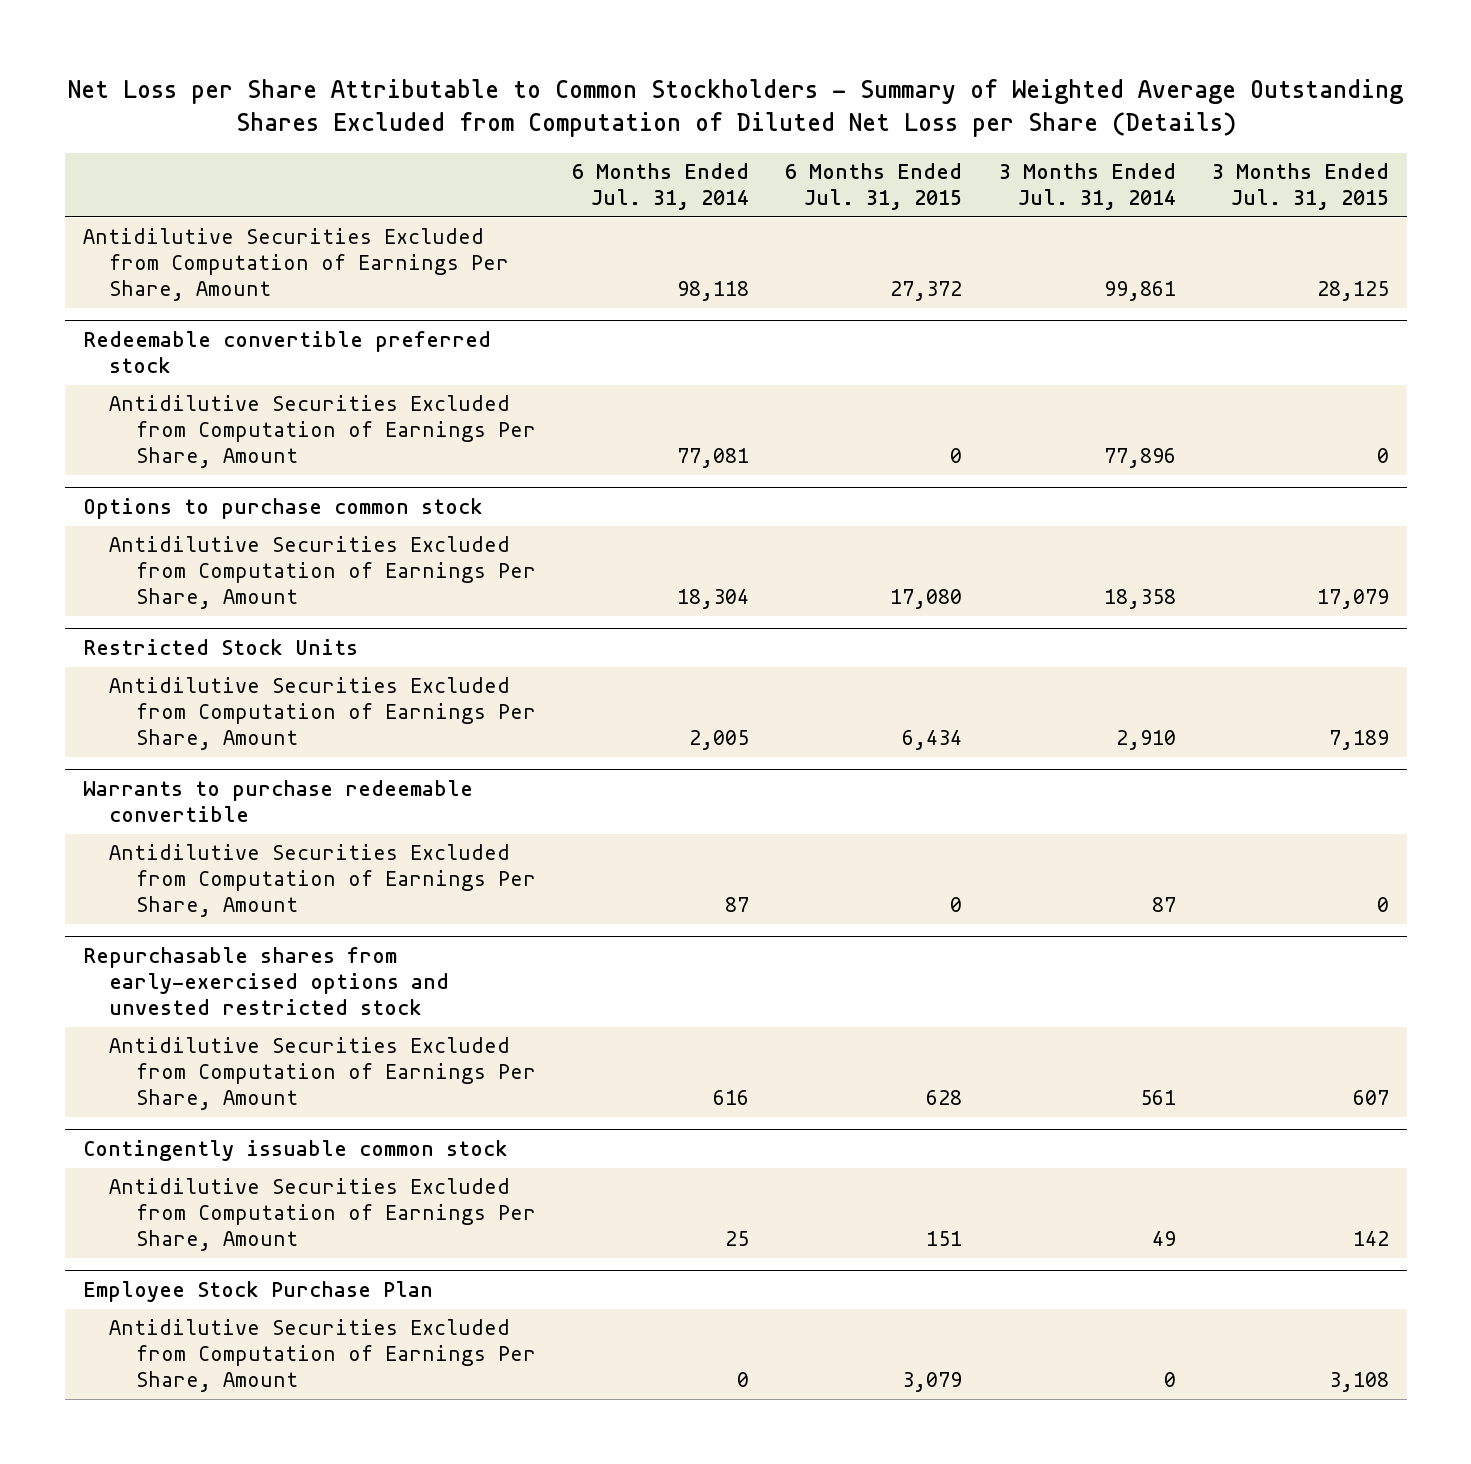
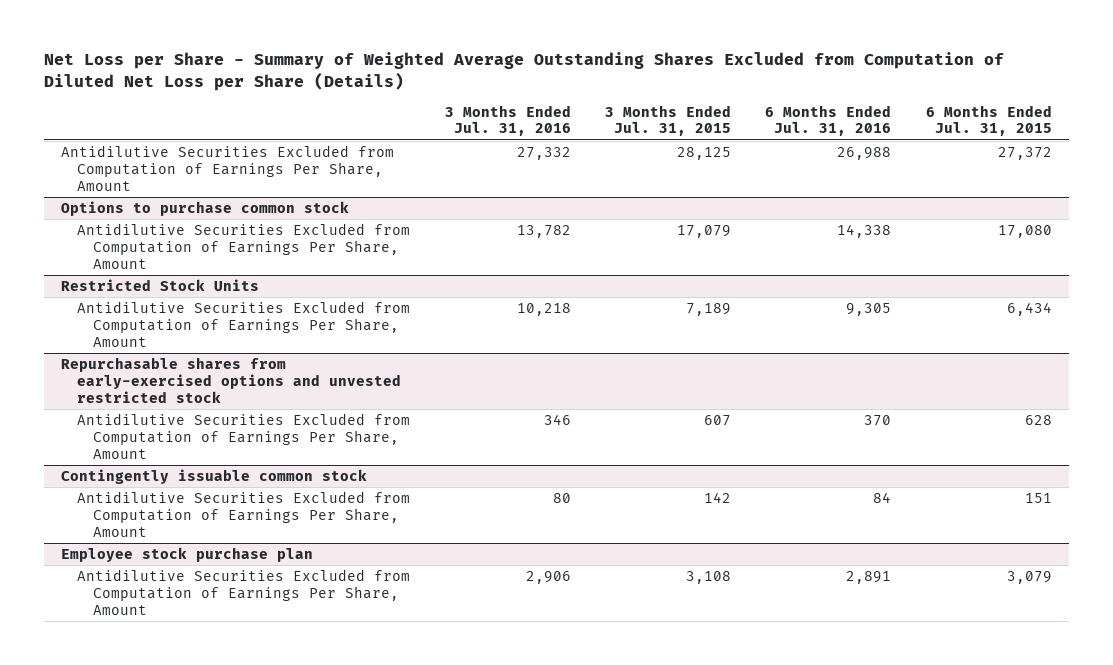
[67,78,1403,138] Net Loss per Share Attributable to Common Stockholders - Summary of Weighted Average Outstanding Shares Excluded from Computation of Diluted Net Loss per Share (Details) -> [43,52,1004,91] Net Loss per Share - Summary of Weighted Average Outstanding Shares Excluded from Computation of Diluted Net Loss per Share (Details)
[572,163,750,211] 6 Months Ended Jul. 31, 2014 -> none
[998,163,1176,211] 3 Months Ended Jul. 31, 2014 -> none
none -> [444,104,571,137] 3 Months Ended Jul. 31, 2016
none -> [765,104,892,137] 6 Months Ended Jul. 31, 2016
[82,331,491,374] Redeemable convertible preferred stock -> none
[109,395,537,469] Antidilutive Securities Excluded from Computation of Earnings Per Share, Amount -> none
[82,780,473,823] Warrants to purchase redeemable convertible -> none
[109,844,537,918] Antidilutive Securities Excluded from Computation of Earnings Per Share, Amount -> none
[82,1281,433,1303] Employee Stock Purchase Plan -> [60,546,313,562] Employee stock purchase plan

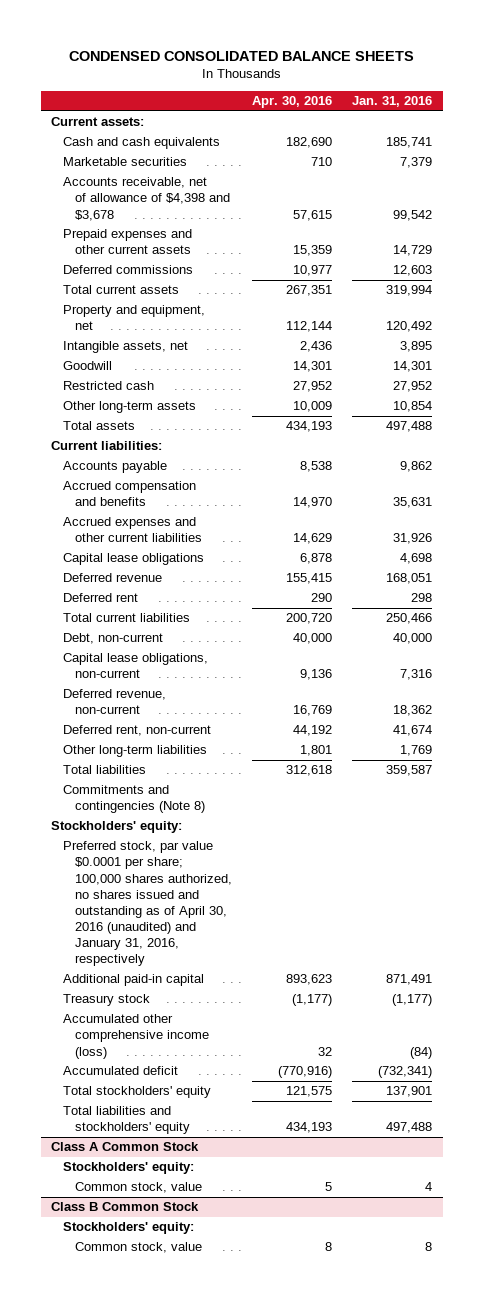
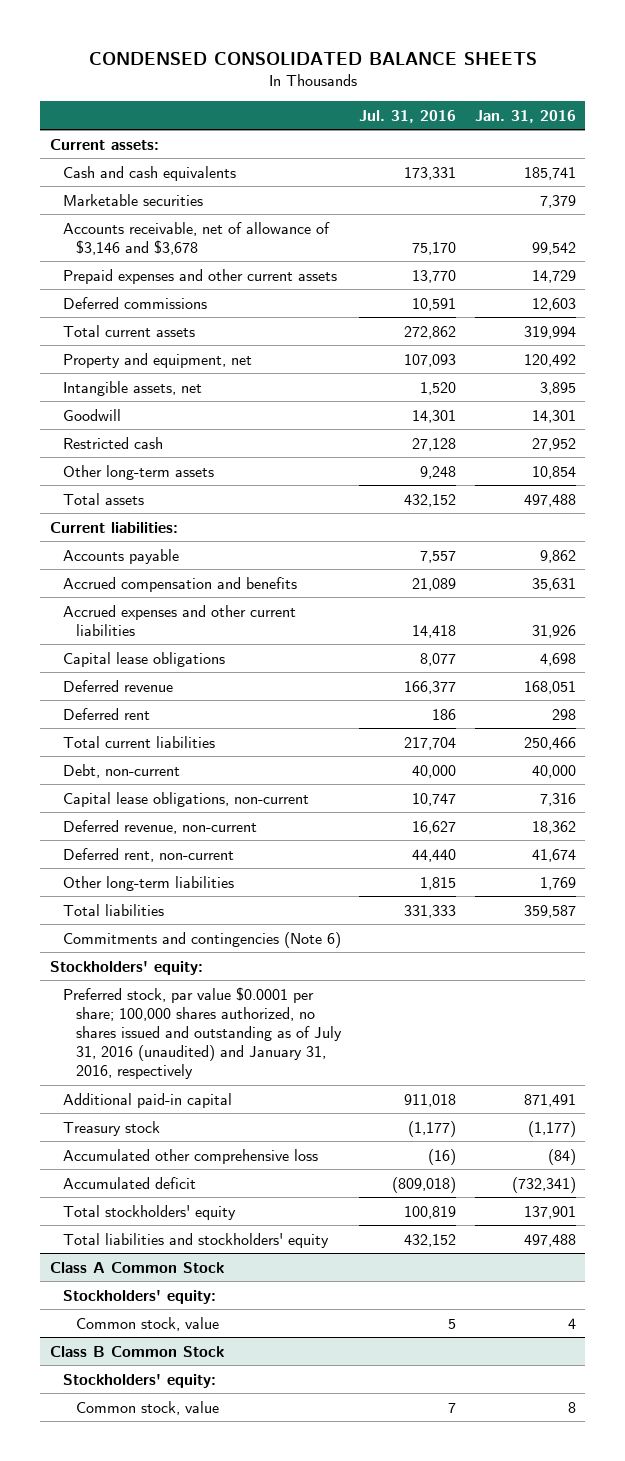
[252,95,333,108] Apr. 30, 2016 -> none
none -> [359,109,457,123] Jul. 31, 2016
[62,177,230,221] Accounts receivable, net of allowance of $4,398 and $3,678 -> [62,221,330,255] Accounts receivable, net of allowance of $3,146 and $3,678
[62,785,205,814] Commitments and contingencies (Note 8) -> [62,931,341,948] Commitments and contingencies (Note 6)
[62,841,232,966] Preferred stock, par value $0.0001 per share; 100,000 shares authorized, no shares issued and outstanding as of April 30, 2016 (unaudited) and January 31, 2016, respectively -> [62,986,342,1080] Preferred stock, par value $0.0001 per share; 100,000 shares authorized, no shares issued and outstanding as of July 31, 2016 (unaudited) and January 31, 2016, respectively
[62,1014,209,1059] Accumulated other comprehensive income (loss) -> [62,1148,318,1164] Accumulated other comprehensive loss

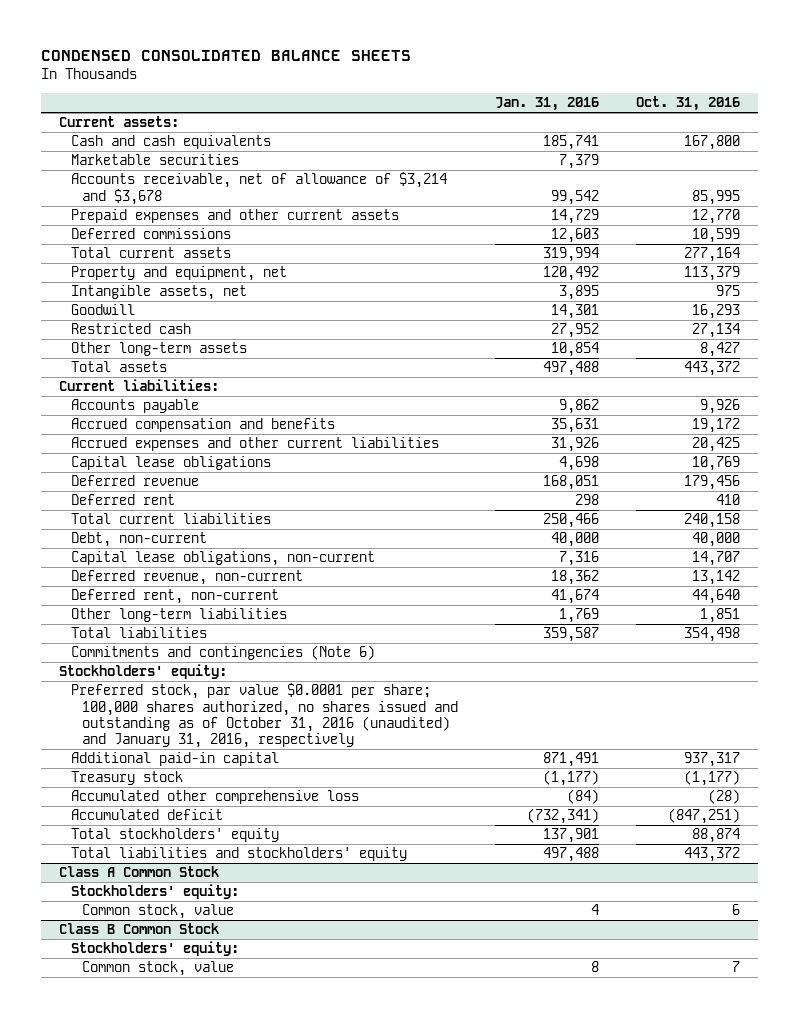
[359,109,457,123] Jul. 31, 2016 -> none
none -> [635,96,740,112] Oct. 31, 2016
[62,221,330,255] Accounts receivable, net of allowance of $3,146 and $3,678 -> [70,172,447,205] Accounts receivable, net of allowance of $3,214 and $3,678
[62,986,342,1080] Preferred stock, par value $0.0001 per share; 100,000 shares authorized, no shares issued and outstanding as of July 31, 2016 (unaudited) and January 31, 2016, respectively -> [70,683,459,749] Preferred stock, par value $0.0001 per share; 100,000 shares authorized, no shares issued and outstanding as of October 31, 2016 (unaudited) and January 31, 2016, respectively

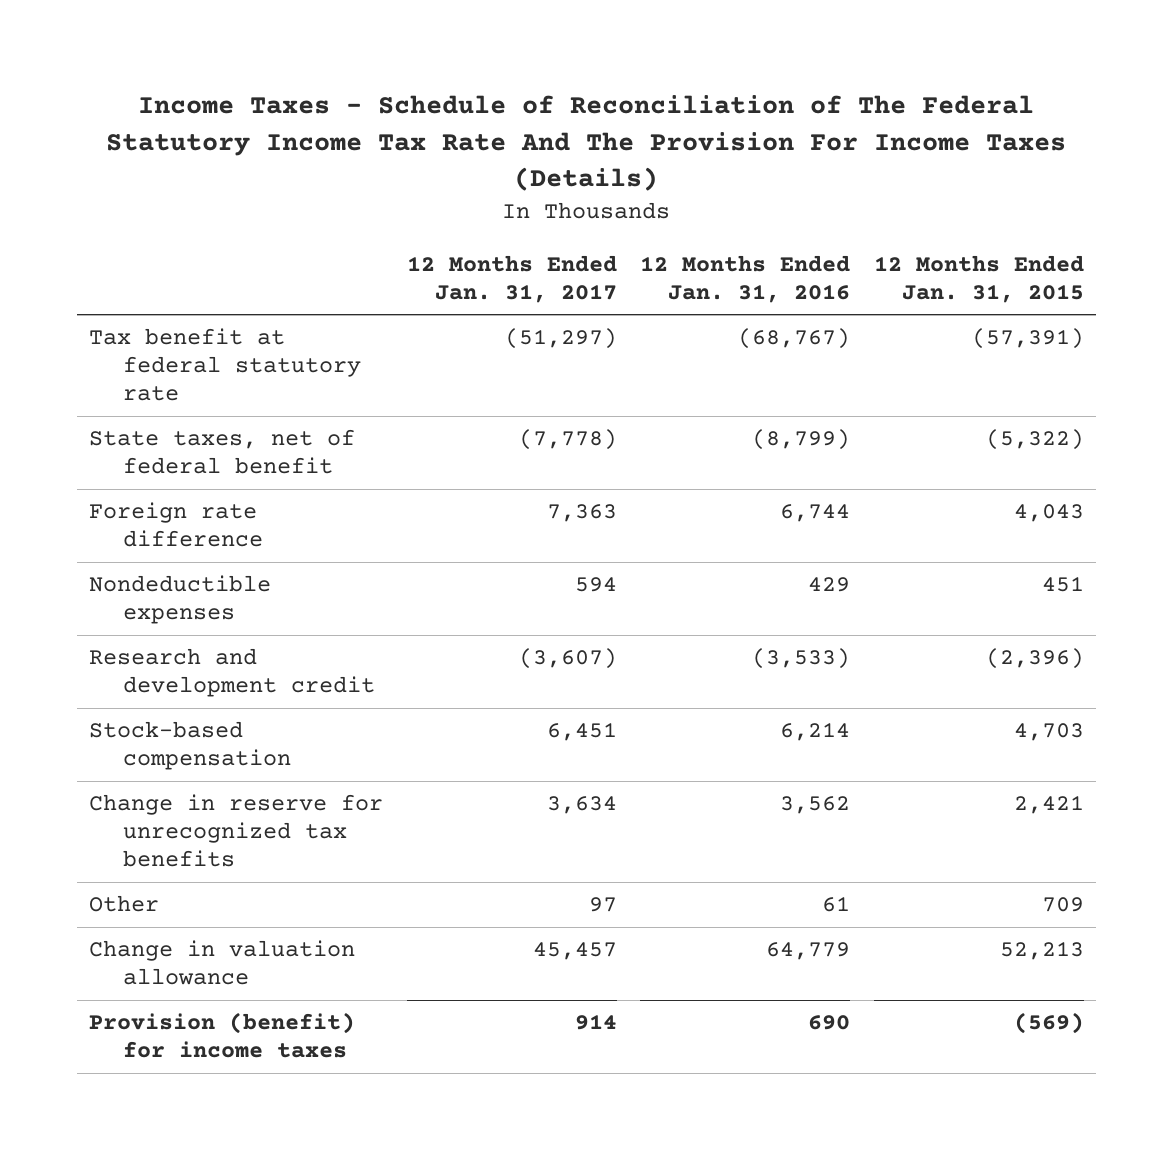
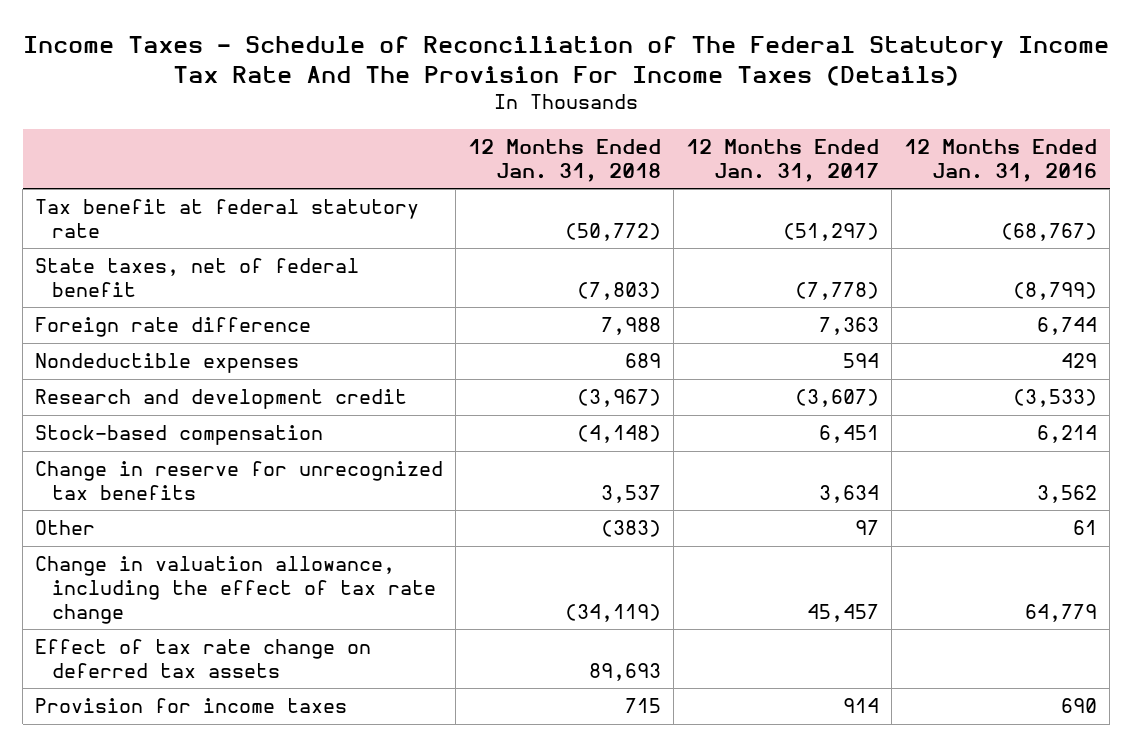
[874,254,1085,303] 12 Months Ended Jan. 31, 2015 -> none
none -> [468,138,662,182] 12 Months Ended Jan. 31, 2018
[88,940,355,986] Change in valuation allowance -> [35,556,437,624] Change in valuation allowance, including the effect of tax rate change
none -> [35,639,372,679] Effect of tax rate change on deferred tax assets
[88,1012,355,1059] Provision (benefit) for income taxes -> [35,698,348,714] Provision for income taxes

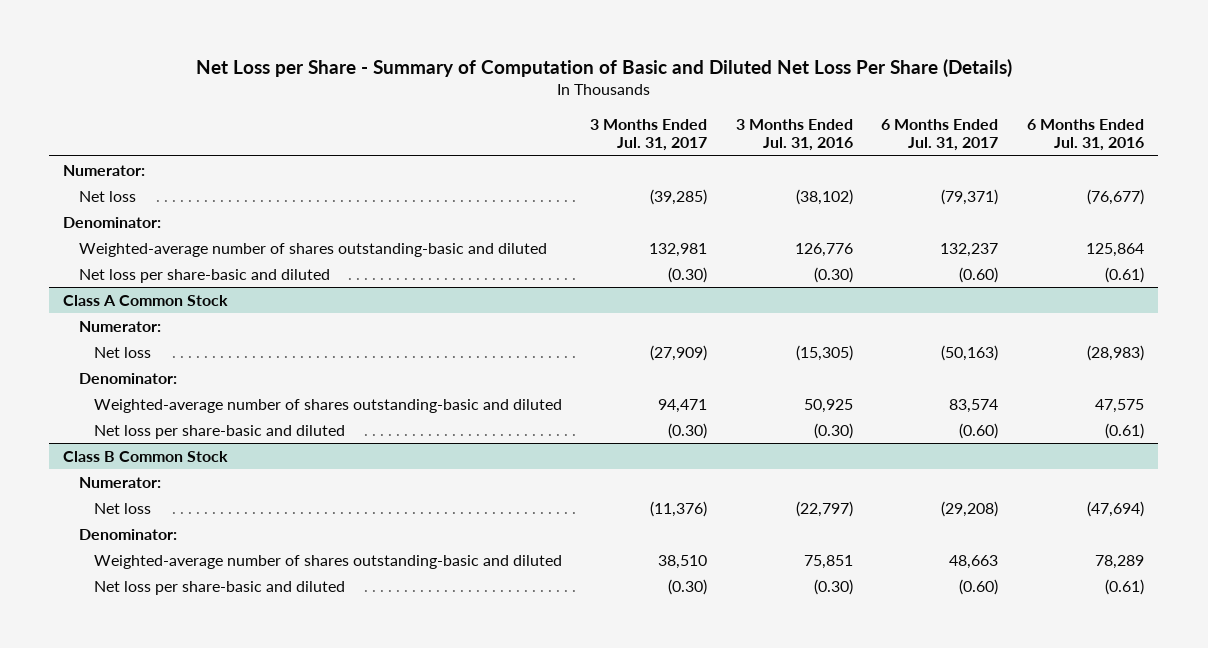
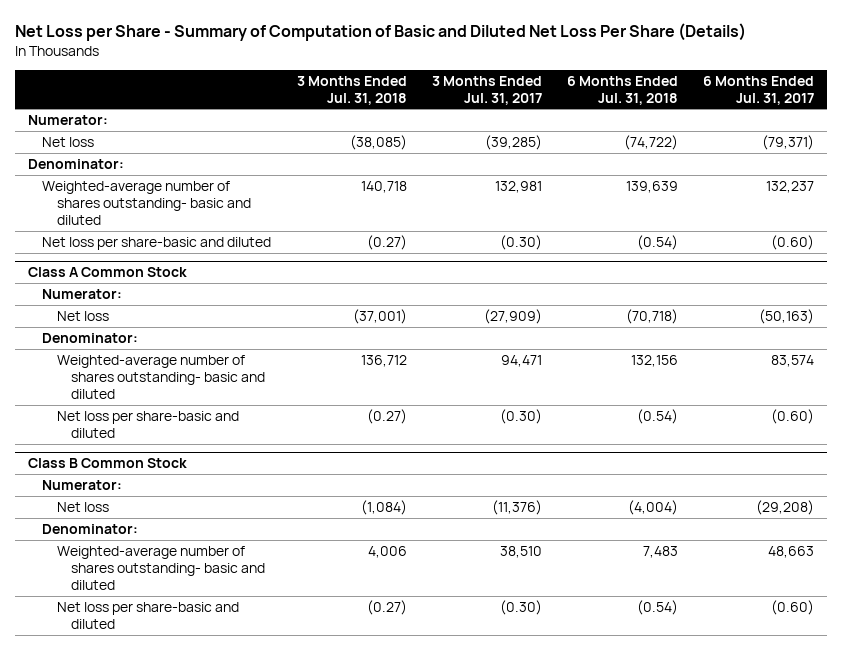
[735,118,853,152] 3 Months Ended Jul. 31, 2016 -> none
[1027,118,1145,152] 6 Months Ended Jul. 31, 2016 -> none
none -> [296,75,407,105] 3 Months Ended Jul. 31, 2018
none -> [567,75,679,105] 6 Months Ended Jul. 31, 2018
[78,242,547,257] Weighted-average number of shares outstanding-basic and diluted -> [42,180,251,226] Weighted-average number of shares outstanding- basic and diluted
[93,398,562,413] Weighted-average number of shares outstanding-basic and diluted -> [56,354,266,400] Weighted-average number of shares outstanding- basic and diluted
[93,554,562,569] Weighted-average number of shares outstanding-basic and diluted -> [56,545,266,591] Weighted-average number of shares outstanding- basic and diluted

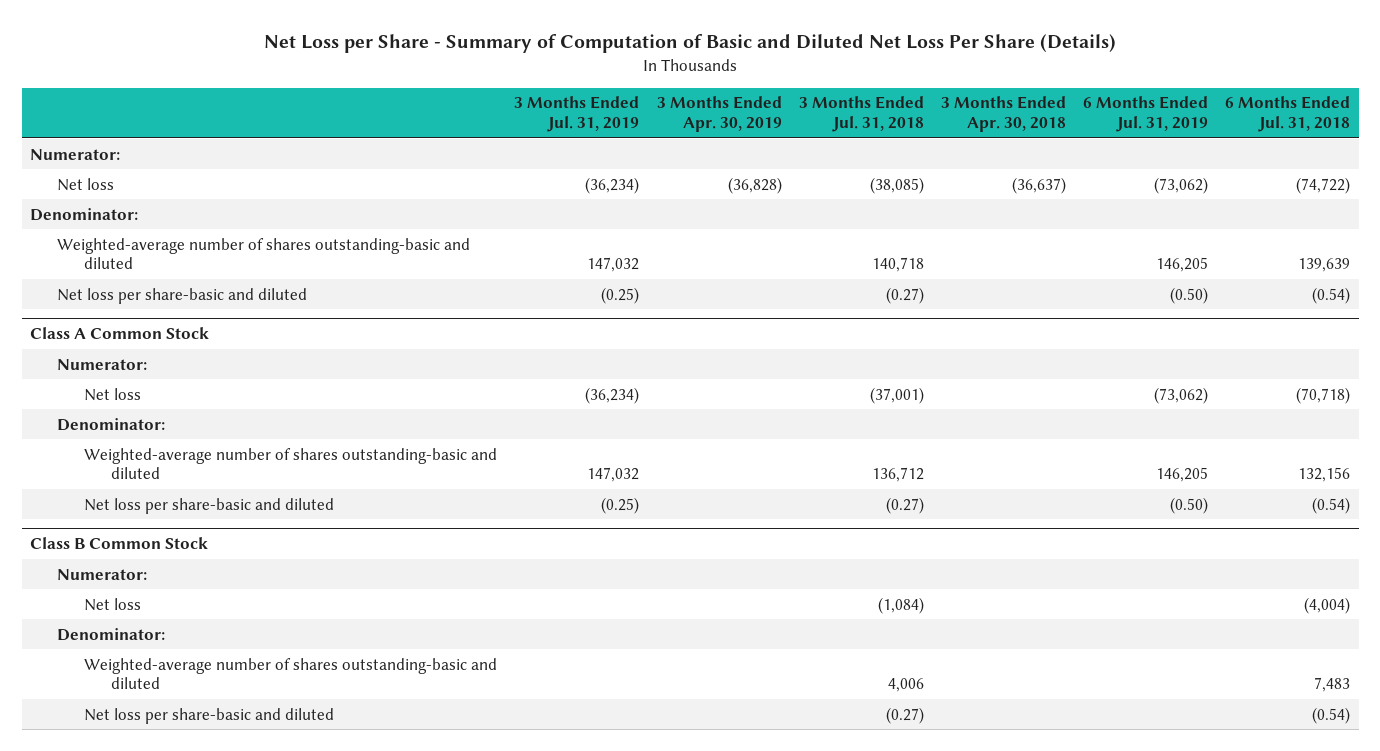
[431,75,542,105] 3 Months Ended Jul. 31, 2017 -> none
[703,75,815,105] 6 Months Ended Jul. 31, 2017 -> none
none -> [514,96,640,133] 3 Months Ended Jul. 31, 2019
none -> [656,96,782,133] 3 Months Ended Apr. 30, 2019
none -> [940,96,1066,133] 3 Months Ended Apr. 30, 2018
none -> [1082,96,1208,133] 6 Months Ended Jul. 31, 2019
[42,180,251,226] Weighted-average number of shares outstanding- basic and diluted -> [57,237,471,270] Weighted-average number of shares outstanding-basic and diluted
[56,354,266,400] Weighted-average number of shares outstanding- basic and diluted -> [84,447,498,480] Weighted-average number of shares outstanding-basic and diluted
[56,545,266,591] Weighted-average number of shares outstanding- basic and diluted -> [84,657,498,690] Weighted-average number of shares outstanding-basic and diluted

